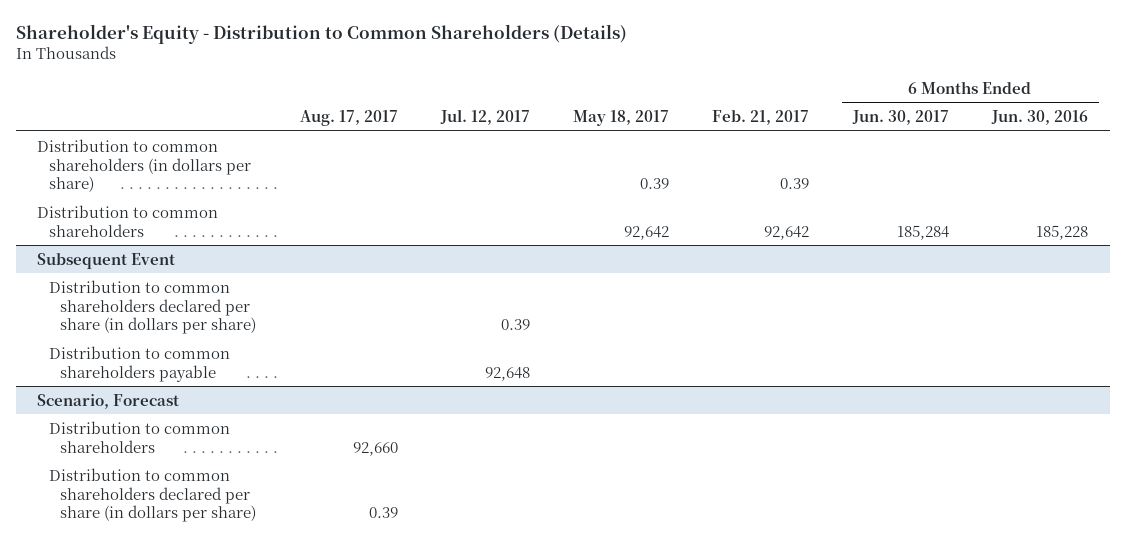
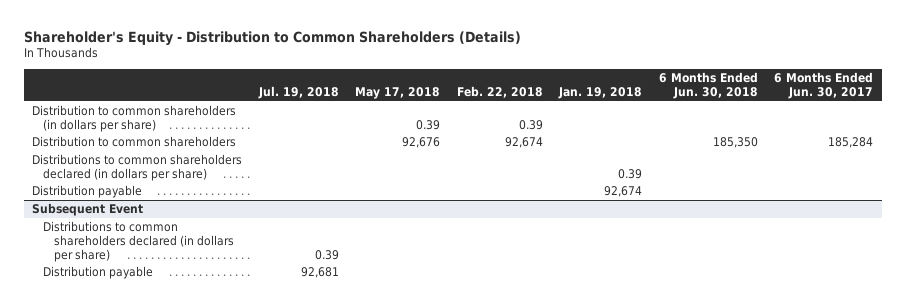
[299,110,398,127] Aug. 17, 2017 -> none
[439,109,530,126] Jul. 12, 2017 -> none
[573,110,670,127] May 18, 2017 -> none
[712,110,810,126] Feb. 21, 2017 -> none
[991,110,1089,126] Jun. 30, 2016 -> none
none -> [257,86,339,100] Jul. 19, 2018
none -> [355,87,441,100] May 17, 2018
none -> [456,86,543,99] Feb. 22, 2018
none -> [558,87,643,100] Jan. 19, 2018
none -> [658,72,758,100] 6 Months Ended Jun. 30, 2018
none -> [31,154,242,181] Distributions to common shareholders declared (in dollars per share)
none -> [31,185,142,199] Distribution payable
[48,345,230,382] Distribution to common shareholders payable -> none
[37,393,180,409] Scenario, Forecast -> none
[48,420,230,453] Distribution to common shareholders -> none
[48,467,257,523] Distribution to common shareholders declared per share (in dollars per share) -> none
[48,279,257,335] Distribution to common shareholders declared per share (in dollars per share) -> [43,221,235,262] Distributions to common shareholders declared (in dollars per share)
none -> [43,266,154,280] Distribution payable

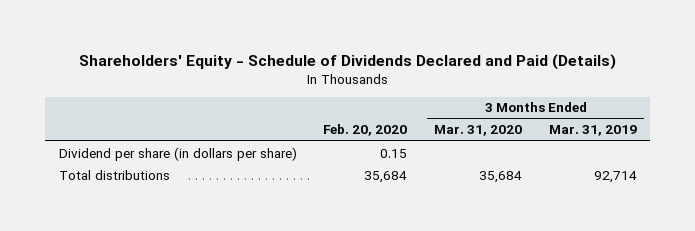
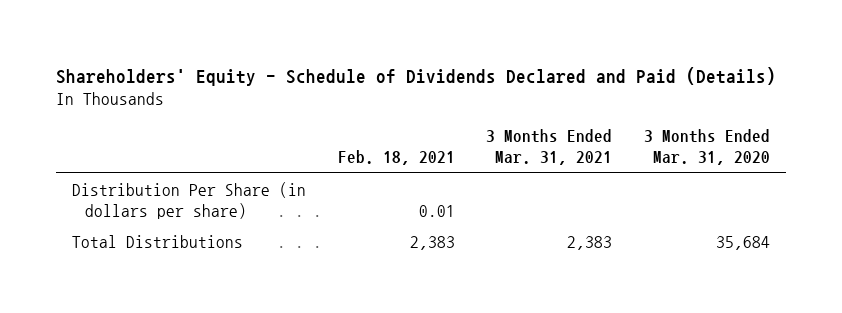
[323,124,408,137] Feb. 20, 2020 -> none
[548,125,637,137] Mar. 31, 2019 -> none
none -> [337,150,455,166] Feb. 18, 2021
none -> [486,129,613,166] 3 Months Ended Mar. 31, 2021
[58,146,297,161] Dividend per share (in dollars per share) -> [71,181,306,219] Distribution Per Share (in dollars per share)
[58,169,170,180] Total distributions -> [71,234,243,248] Total Distributions

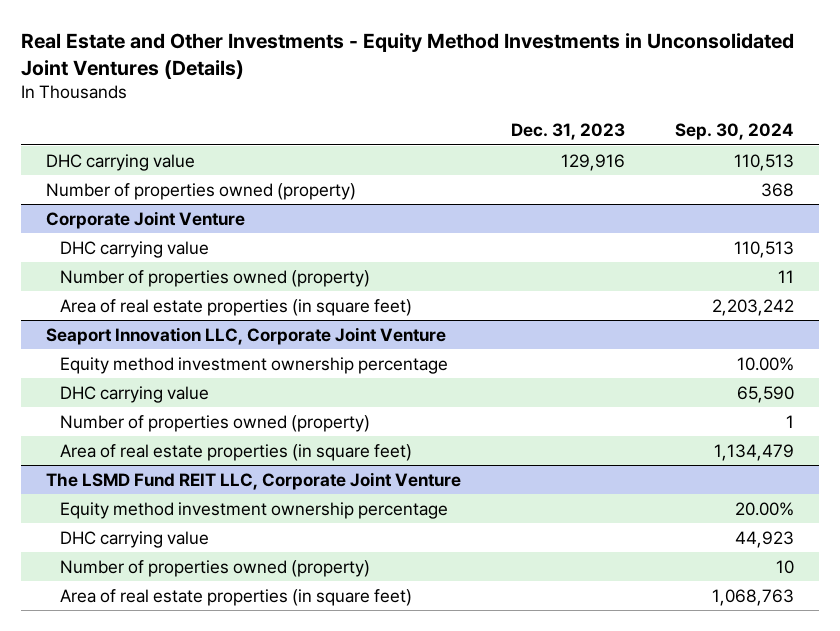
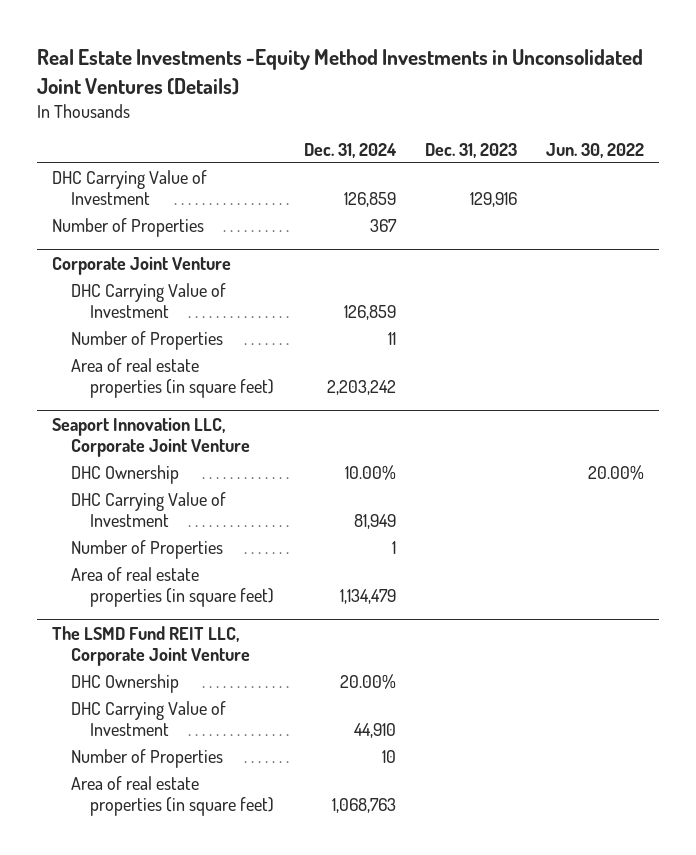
[21,33,795,80] Real Estate and Other Investments - Equity Method Investments in Unconsolidated Joint Ventures (Details) -> [37,49,644,95] Real Estate Investments -Equity Method Investments in Unconsolidated Joint Ventures (Details)
[675,123,795,141] Sep. 30, 2024 -> none
none -> [303,143,397,159] Dec. 31, 2024
none -> [546,143,645,159] Jun. 30, 2022
[46,153,196,171] DHC carrying value -> [52,170,208,206] DHC Carrying Value of Investment
[46,182,357,200] Number of properties owned (property) -> [52,218,205,238] Number of Properties
[60,240,210,258] DHC carrying value -> [71,283,227,319] DHC Carrying Value of Investment
[60,269,371,287] Number of properties owned (property) -> [71,331,224,351] Number of Properties
[60,356,449,374] Equity method investment ownership percentage -> [71,465,180,485] DHC Ownership
[60,385,210,403] DHC carrying value -> [71,492,227,528] DHC Carrying Value of Investment
[60,414,371,432] Number of properties owned (property) -> [71,540,224,560] Number of Properties
[60,501,449,519] Equity method investment ownership percentage -> [71,674,180,694] DHC Ownership
[60,530,210,548] DHC carrying value -> [71,701,227,737] DHC Carrying Value of Investment
[60,559,371,577] Number of properties owned (property) -> [71,749,224,769] Number of Properties

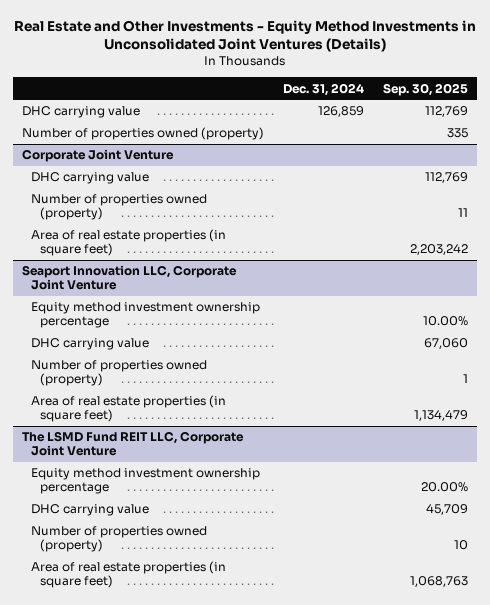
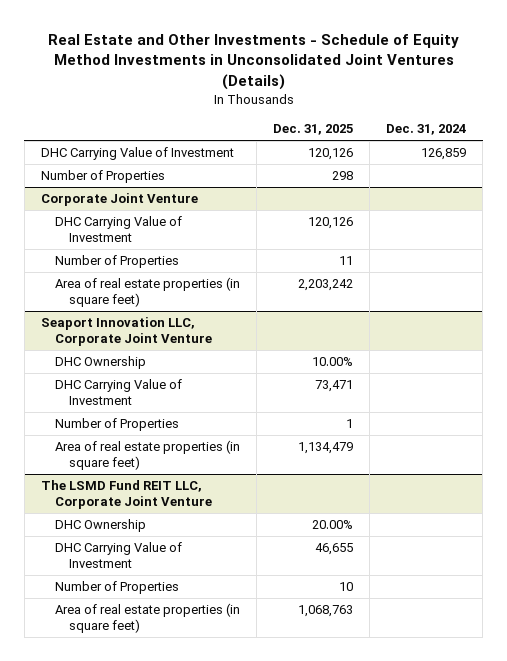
[14,20,477,53] Real Estate and Other Investments - Equity Method Investments in Unconsolidated Joint Ventures (Details) -> [47,33,459,90] Real Estate and Other Investments - Schedule of Equity Method Investments in Unconsolidated Joint Ventures (Details)
[382,82,468,96] Sep. 30, 2025 -> none
none -> [273,124,354,136] Dec. 31, 2025
[22,106,141,119] DHC carrying value -> [40,147,234,161] DHC Carrying Value of Investment
[22,127,265,141] Number of properties owned (property) -> [40,170,165,184] Number of Properties
[31,172,150,185] DHC carrying value -> [54,216,182,243] DHC Carrying Value of Investment
[31,194,208,221] Number of properties owned (property) -> [54,255,179,269] Number of Properties
[31,302,261,329] Equity method investment ownership percentage -> [54,356,146,370] DHC Ownership
[31,338,150,351] DHC carrying value -> [54,379,182,406] DHC Carrying Value of Investment
[31,360,208,387] Number of properties owned (property) -> [54,418,179,432] Number of Properties
[31,468,261,495] Equity method investment ownership percentage -> [54,519,146,533] DHC Ownership
[31,504,150,517] DHC carrying value -> [54,542,182,569] DHC Carrying Value of Investment
[31,526,208,553] Number of properties owned (property) -> [54,581,179,595] Number of Properties

